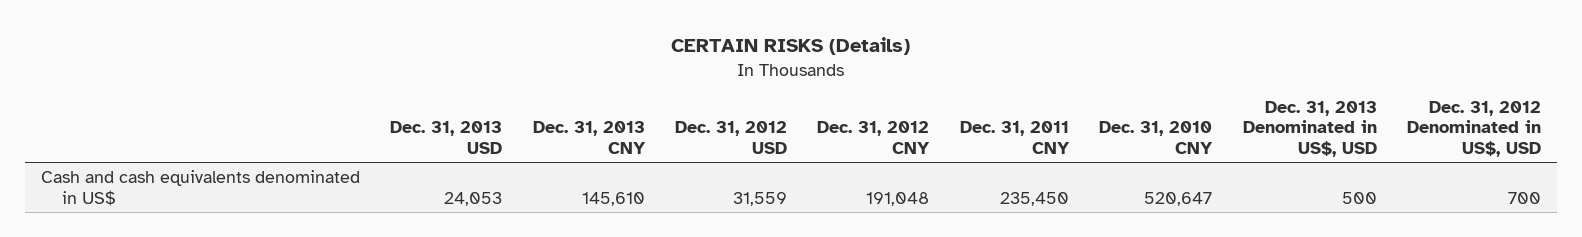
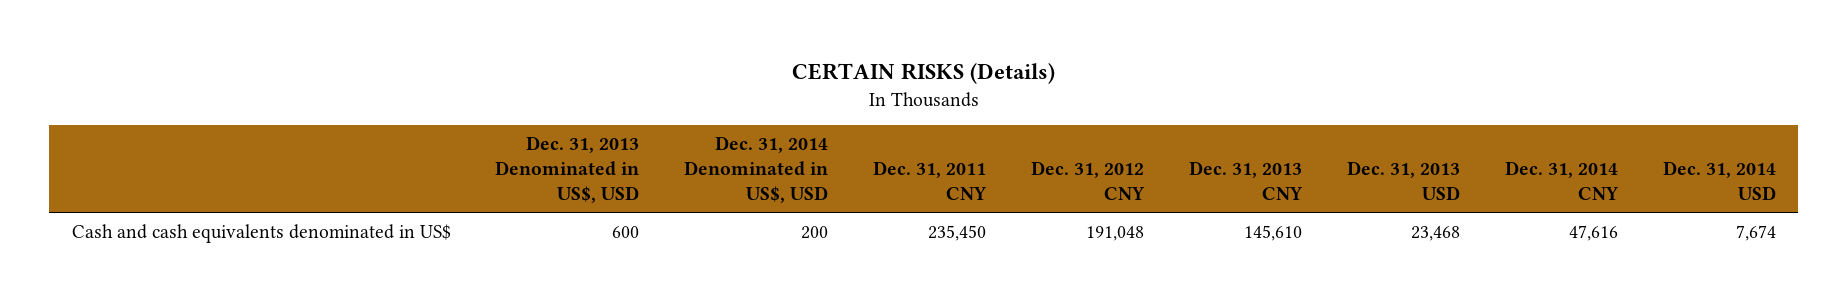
[675,121,788,154] Dec. 31, 2012 USD -> none
[1099,121,1214,154] Dec. 31, 2010 CNY -> none
[1407,101,1542,157] Dec. 31, 2012 Denominated in US$, USD -> none
none -> [684,136,829,203] Dec. 31, 2014 Denominated in US$, USD
none -> [1504,161,1619,200] Dec. 31, 2014 CNY
none -> [1662,161,1776,200] Dec. 31, 2014 USD
[444,191,503,206] 24,053 -> [1410,225,1460,241] 23,468
[1341,191,1377,204] 500 -> [612,225,640,238] 600

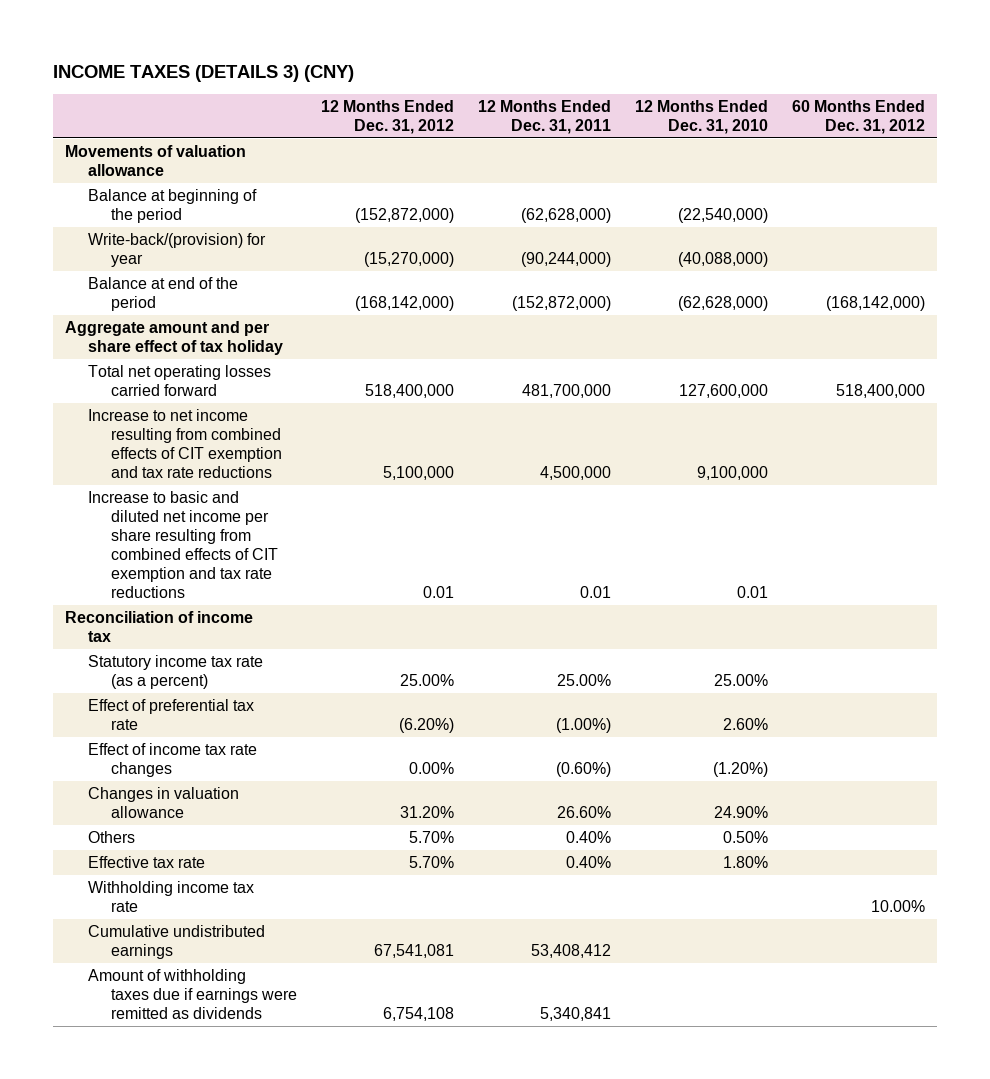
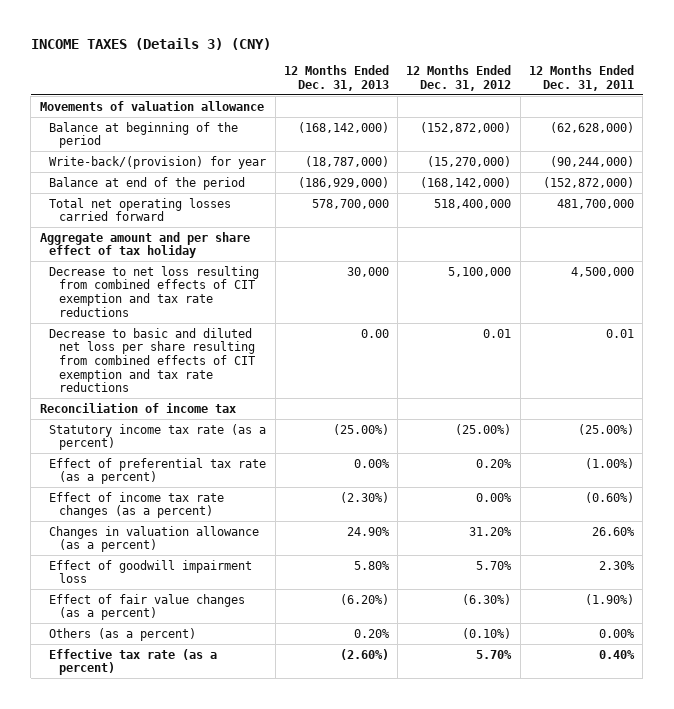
[53,64,355,82] INCOME TAXES (DETAILS 3) (CNY) -> [30,37,271,50] INCOME TAXES (Details 3) (CNY)
[634,99,768,134] 12 Months Ended Dec. 31, 2010 -> none
[791,99,925,134] 60 Months Ended Dec. 31, 2012 -> none
none -> [283,65,389,91] 12 Months Ended Dec. 31, 2013
[65,321,284,356] Aggregate amount and per share effect of tax holiday -> [39,231,250,259] Aggregate amount and per share effect of tax holiday
[88,409,283,479] Increase to net income resulting from combined effects of CIT exemption and tax rate reductions -> [49,265,260,317] Decrease to net loss resulting from combined effects of CIT exemption and tax rate reductions
[88,491,279,599] Increase to basic and diluted net income per share resulting from combined effects of CIT exemption and tax rate reductions -> [49,327,256,393] Decrease to basic and diluted net loss per share resulting from combined effects of CIT exemption and tax rate reductions
[88,831,136,844] Others -> none
[88,881,255,913] Withholding income tax rate -> none
[88,925,266,960] Cumulative undistributed earnings -> none
[88,969,298,1020] Amount of withholding taxes due if earnings were remitted as dividends -> none
[400,674,455,687] 25.00% -> [455,423,512,435] (25.00%)
[557,674,612,687] 25.00% -> [577,423,634,435] (25.00%)
[88,699,255,731] Effect of preferential tax rate -> [49,457,267,485] Effect of preferential tax rate (as a percent)
[399,718,455,734] (6.20%) -> [476,458,513,468] 0.20%
[88,743,258,778] Effect of income tax rate changes -> [49,491,225,519] Effect of income tax rate changes (as a percent)
[88,787,240,819] Changes in valuation allowance -> [49,525,260,553] Changes in valuation allowance (as a percent)
none -> [49,559,253,584] Effect of goodwill impairment loss
none -> [49,593,246,621] Effect of fair value changes (as a percent)
none -> [49,627,197,641] Others (as a percent)
[88,856,206,869] Effective tax rate -> [49,648,218,676] Effective tax rate (as a percent)

